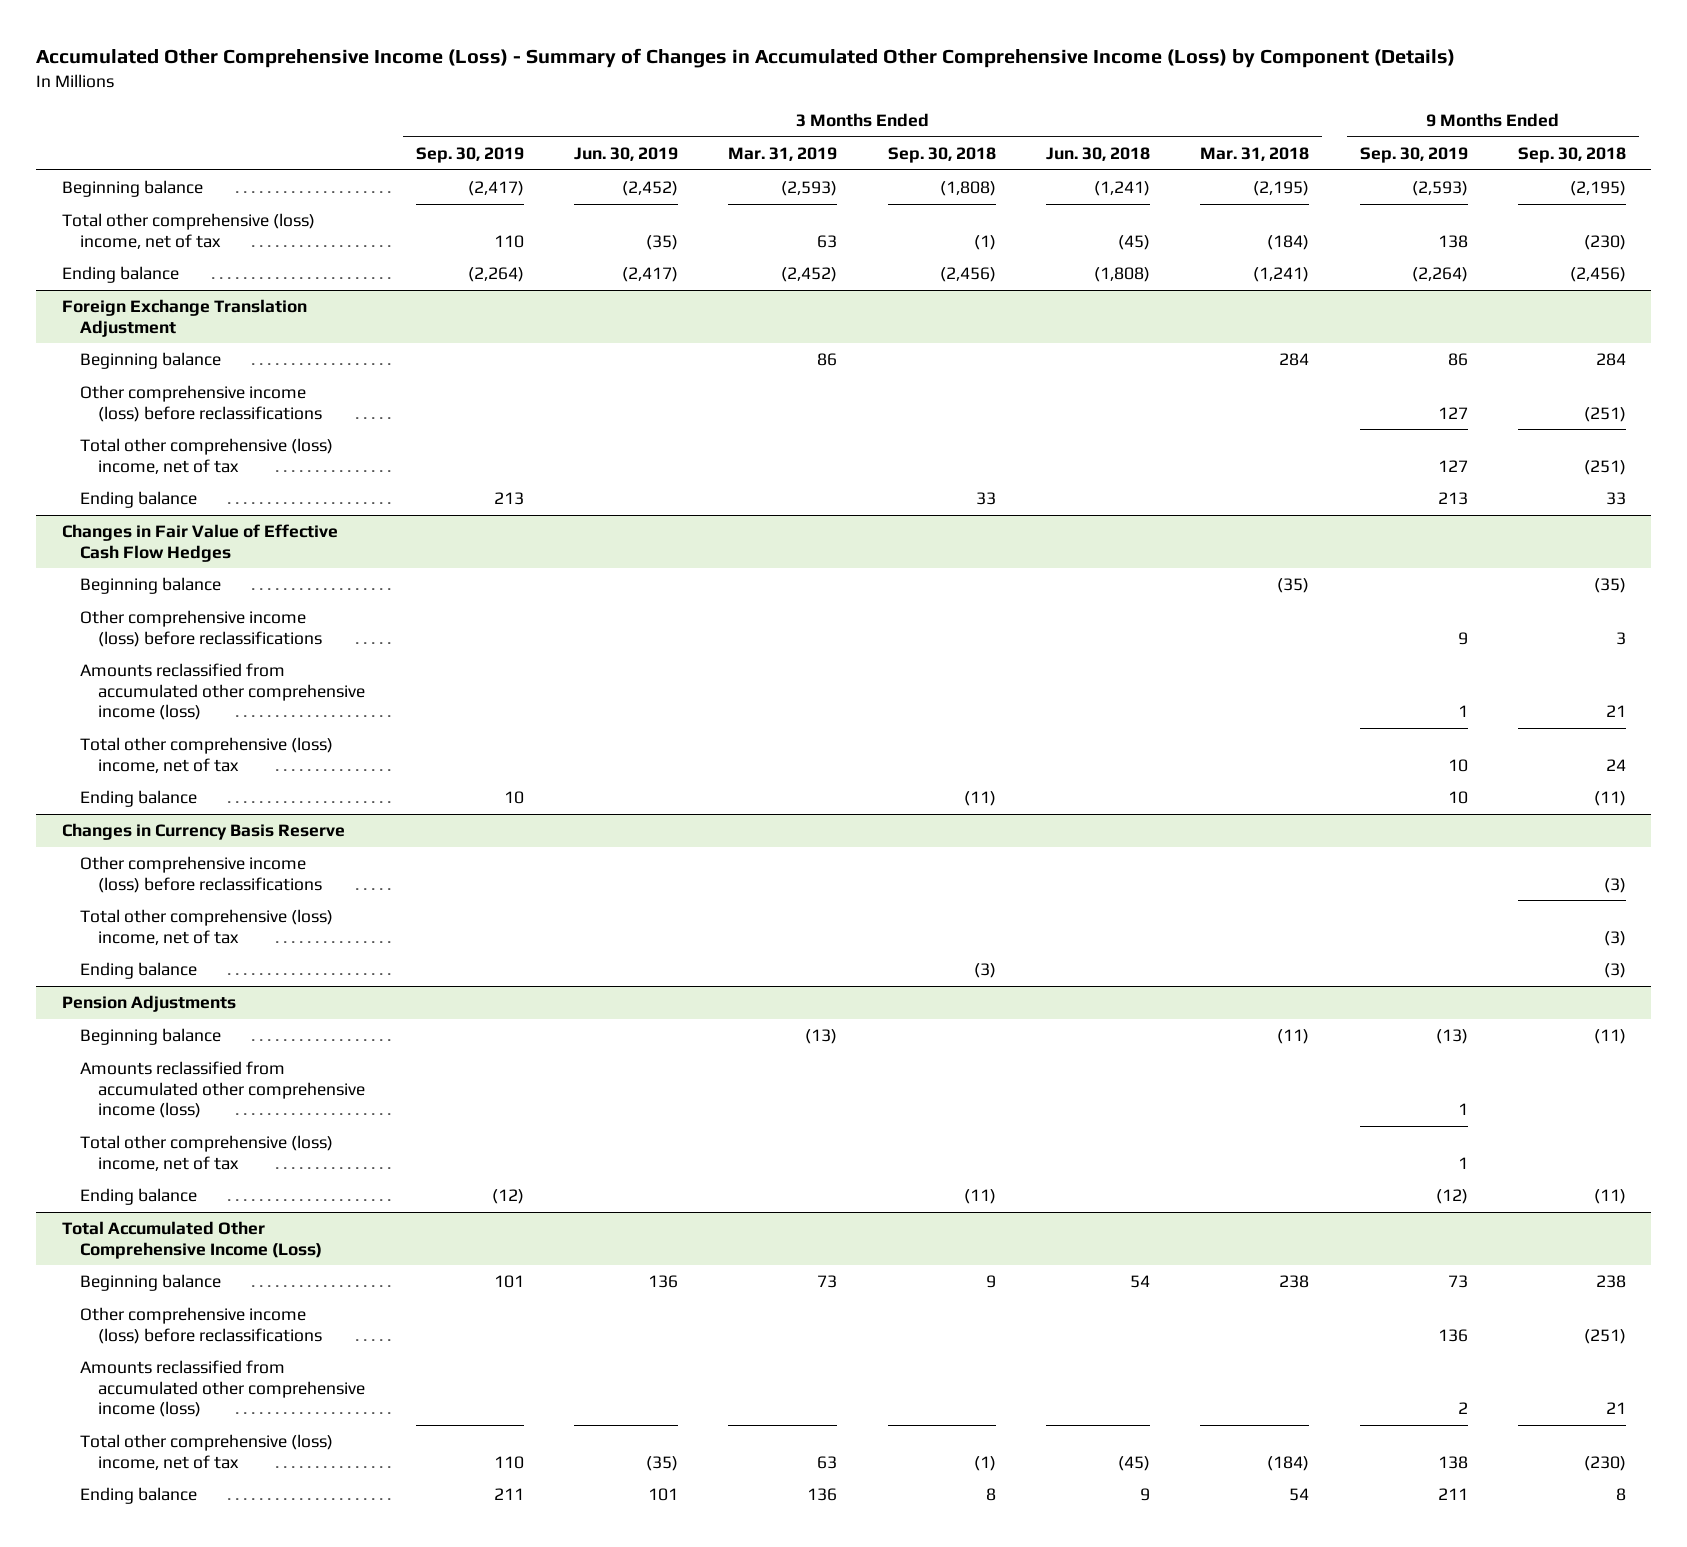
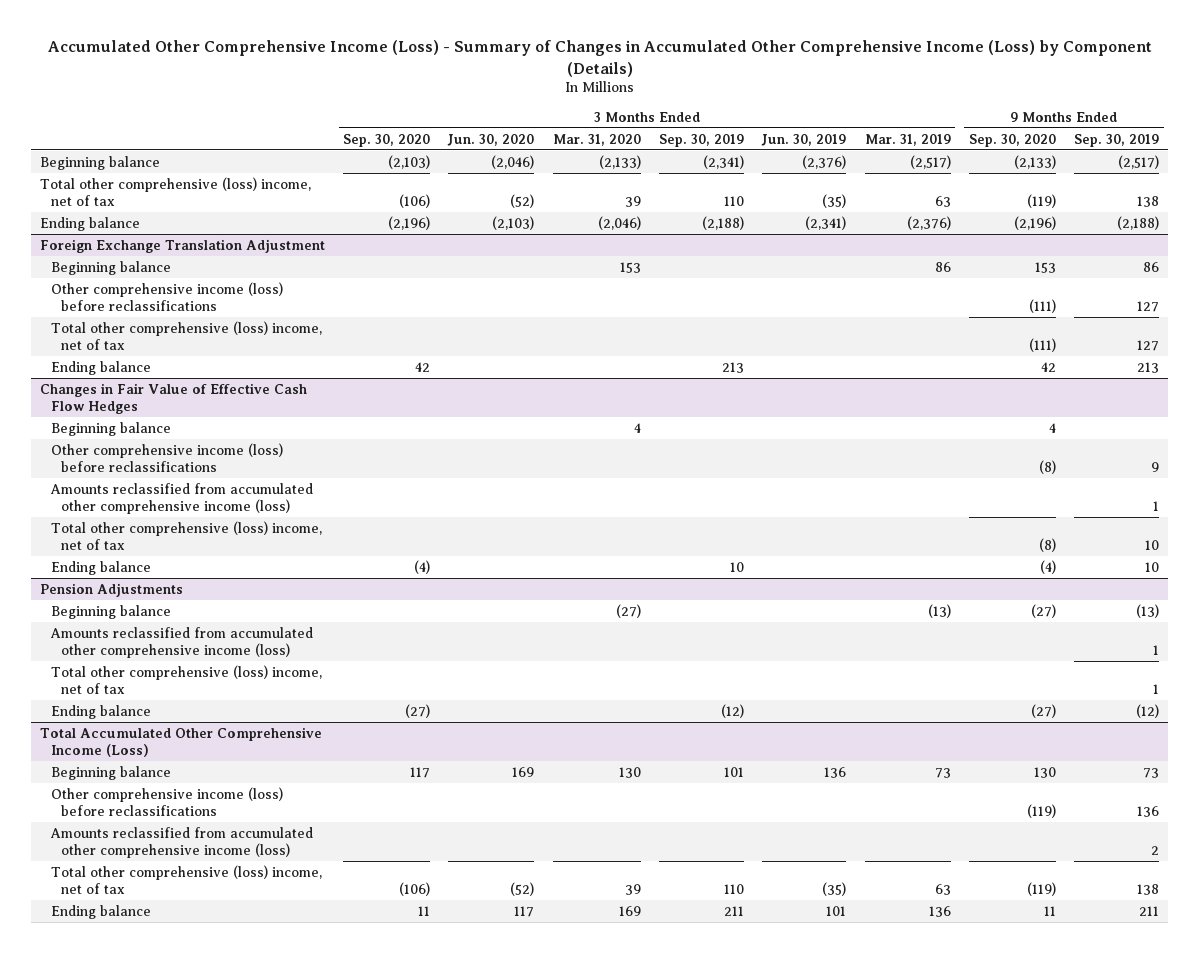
[887,146,996,163] Sep. 30, 2018 -> none
[1046,146,1151,161] Jun. 30, 2018 -> none
[1200,146,1310,161] Mar. 31, 2018 -> none
[1517,146,1626,163] Sep. 30, 2018 -> none
none -> [343,133,431,147] Sep. 30, 2020
none -> [447,133,535,146] Jun. 30, 2020
none -> [552,133,641,146] Mar. 31, 2020
none -> [968,133,1056,147] Sep. 30, 2020
[467,180,524,196] (2,417) -> [703,154,745,169] (2,341)
[622,180,679,196] (2,452) -> [802,154,847,169] (2,376)
[781,180,838,196] (2,593) -> [909,154,951,169] (2,517)
[1411,180,1468,196] (2,593) -> [1118,154,1160,169] (2,517)
[467,266,524,282] (2,264) -> [702,215,745,230] (2,188)
[622,266,679,282] (2,417) -> [805,215,847,230] (2,341)
[781,266,838,282] (2,452) -> [906,215,951,230] (2,376)
[1411,266,1468,282] (2,264) -> [1117,215,1160,230] (2,188)
[61,822,345,840] Changes in Currency Basis Reserve -> none
[79,855,323,893] Other comprehensive income (loss) before reclassifications -> none
[79,908,333,945] Total other comprehensive (loss) income, net of tax -> none
[79,961,197,979] Ending balance -> none

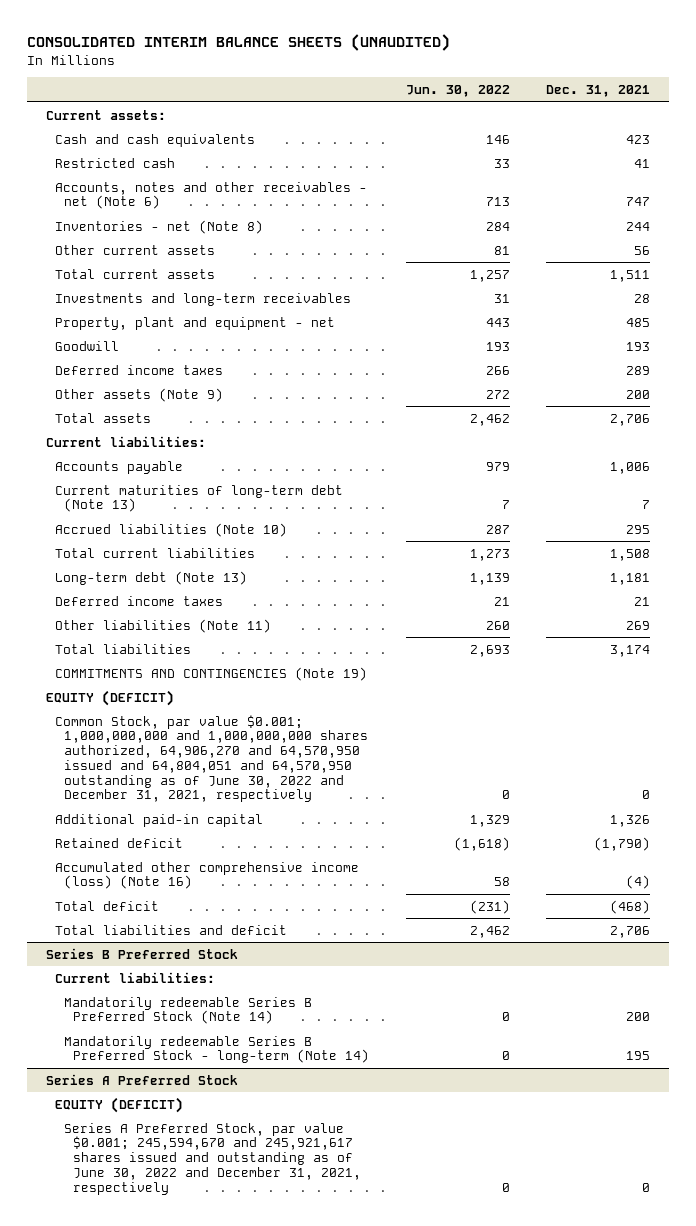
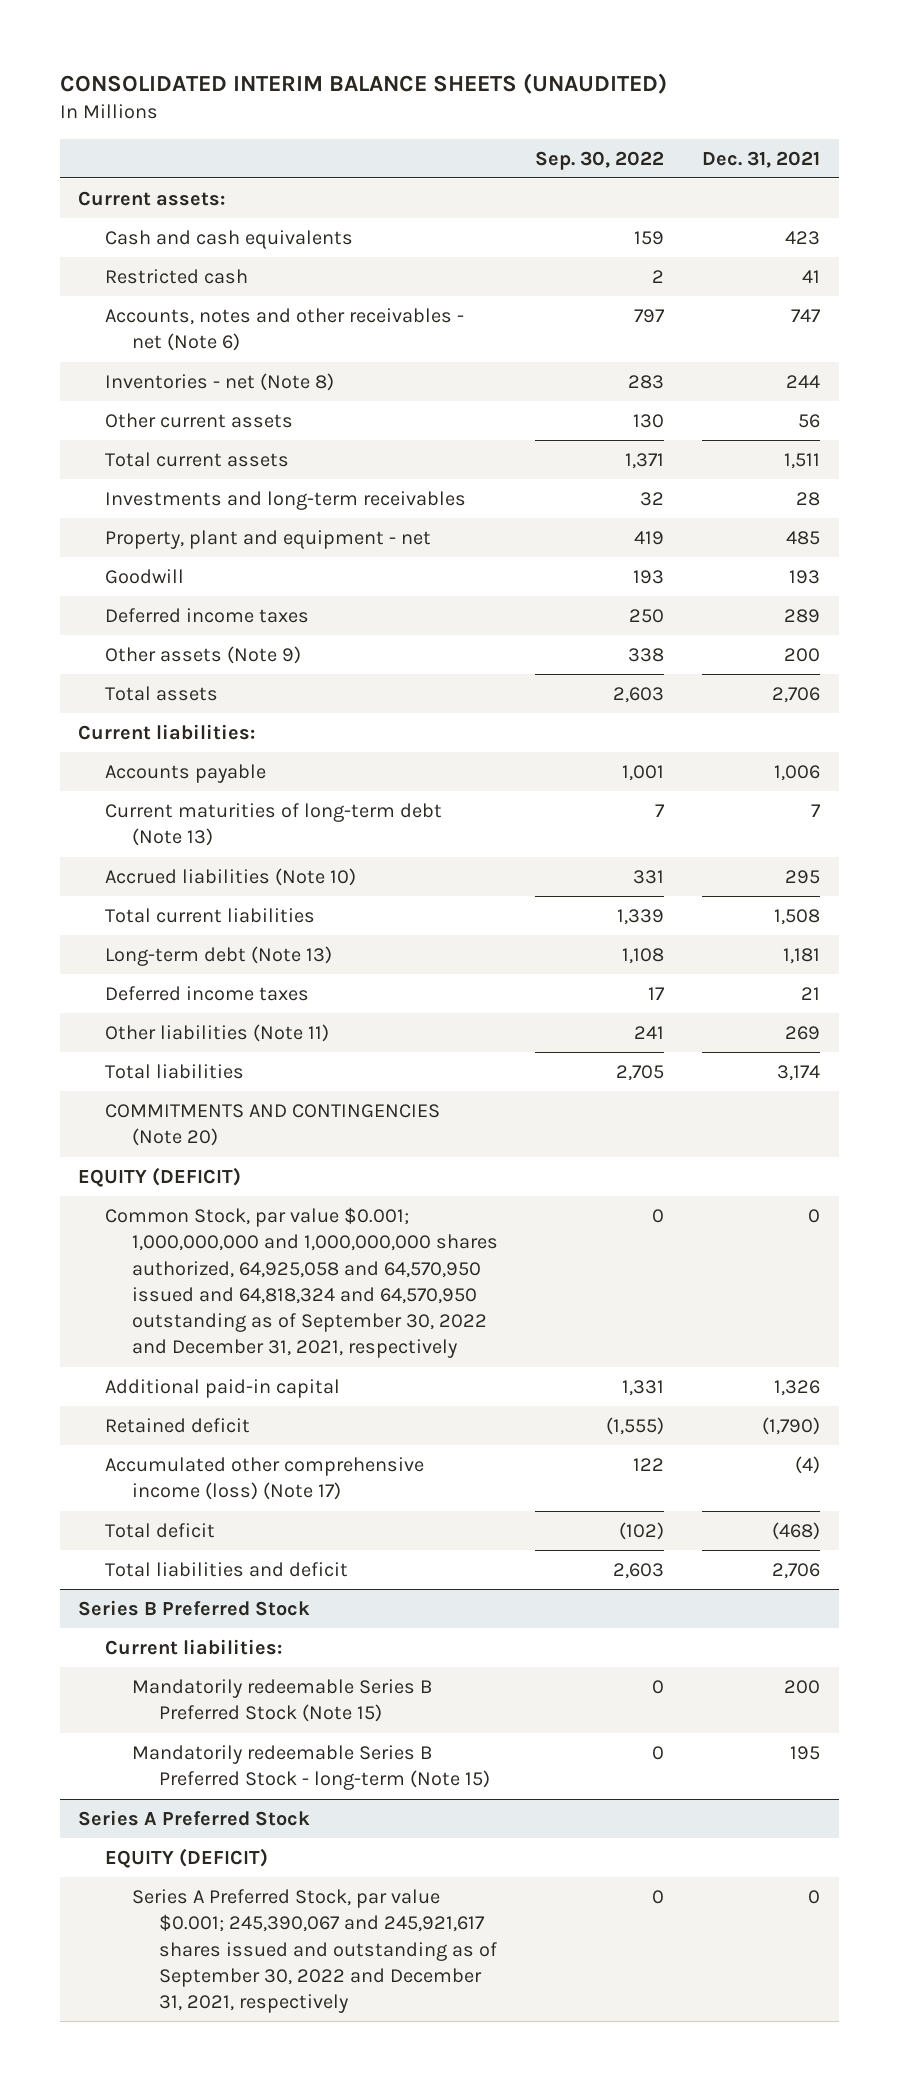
[405,85,510,98] Jun. 30, 2022 -> none
none -> [535,150,665,170] Sep. 30, 2022
[54,666,367,681] COMMITMENTS AND CONTINGENCIES (Note 19) -> [105,1104,441,1147] COMMITMENTS AND CONTINGENCIES (Note 20)
[54,714,368,803] Common Stock, par value $0.001; 1,000,000,000 and 1,000,000,000 shares authorized, 64,906,270 and 64,570,950 issued and 64,804,051 and 64,570,950 outstanding as of June 30, 2022 and December 31, 2021, respectively -> [105,1207,498,1359] Common Stock, par value $0.001; 1,000,000,000 and 1,000,000,000 shares authorized, 64,925,058 and 64,570,950 issued and 64,818,324 and 64,570,950 outstanding as of September 30, 2022 and December 31, 2021, respectively
[54,861,359,890] Accumulated other comprehensive income (loss) (Note 16) -> [105,1457,425,1501] Accumulated other comprehensive income (loss) (Note 17)
[63,996,312,1025] Mandatorily redeemable Series B Preferred Stock (Note 14) -> [131,1679,432,1723] Mandatorily redeemable Series B Preferred Stock (Note 15)
[63,1035,369,1064] Mandatorily redeemable Series B Preferred Stock - long-term (Note 14) -> [131,1745,490,1791] Mandatorily redeemable Series B Preferred Stock - long-term (Note 15)
[63,1122,361,1195] Series A Preferred Stock, par value $0.001; 245,594,670 and 245,921,617 shares issued and outstanding as of June 30, 2022 and December 31, 2021, respectively -> [131,1889,497,2014] Series A Preferred Stock, par value $0.001; 245,390,067 and 245,921,617 shares issued and outstanding as of September 30, 2022 and December 31, 2021, respectively

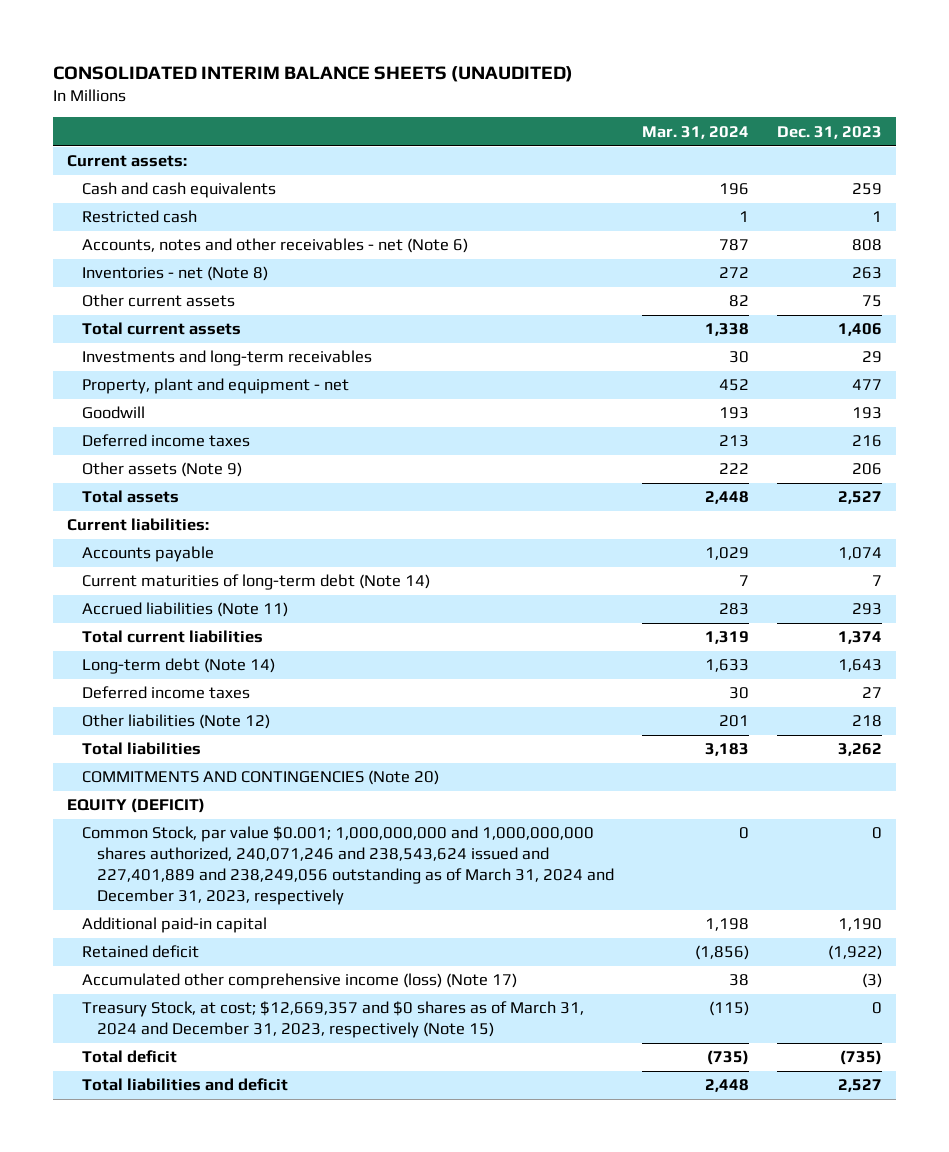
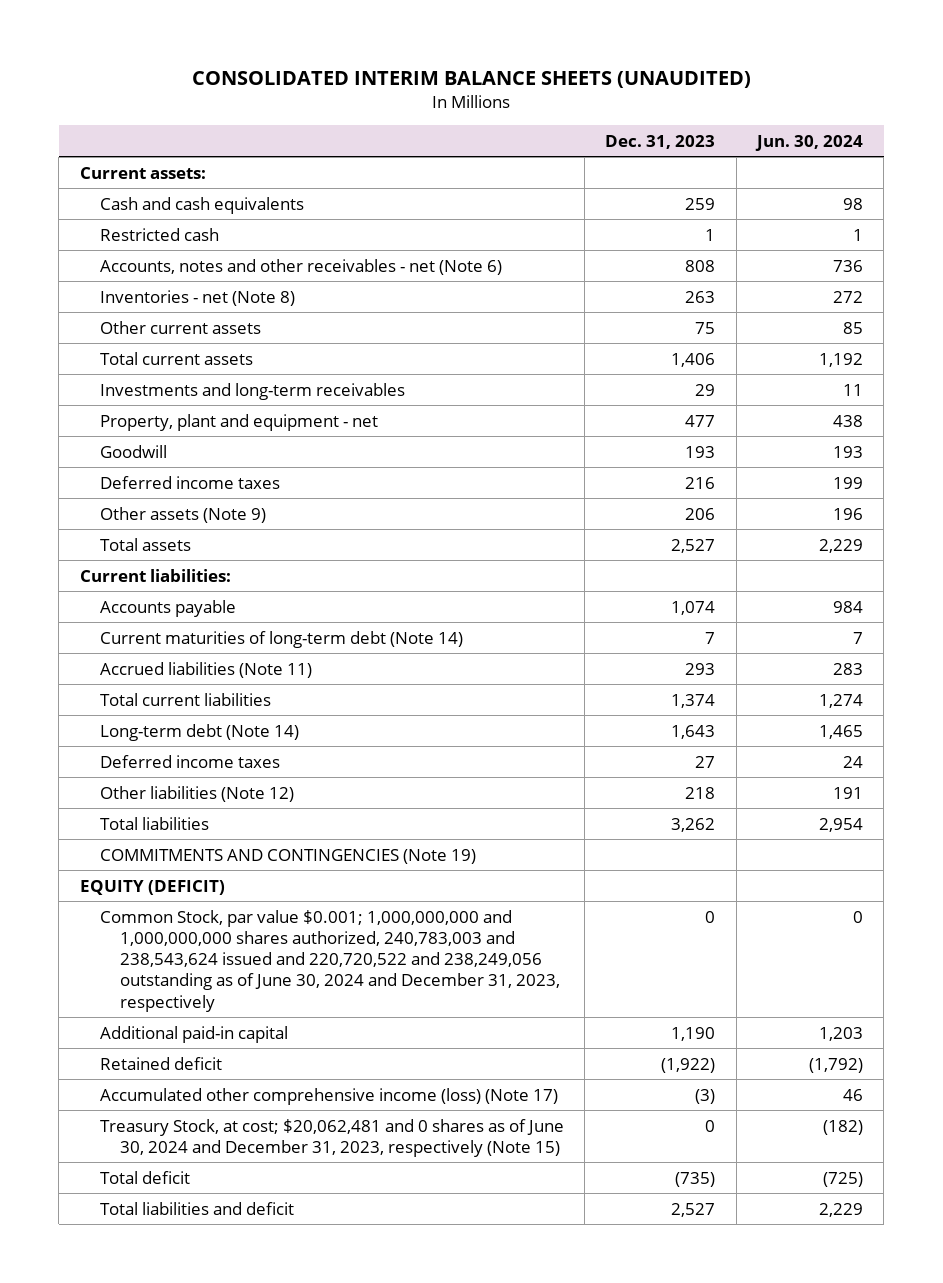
[641,125,749,139] Mar. 31, 2024 -> none
none -> [754,134,863,151] Jun. 30, 2024
[82,770,440,786] COMMITMENTS AND CONTINGENCIES (Note 20) -> [100,848,477,864] COMMITMENTS AND CONTINGENCIES (Note 19)
[82,826,614,906] Common Stock, par value $0.001; 1,000,000,000 and 1,000,000,000 shares authorized, 240,071,246 and 238,543,624 issued and 227,401,889 and 238,249,056 outstanding as of March 31, 2024 and December 31, 2023, respectively -> [100,909,561,1012] Common Stock, par value $0.001; 1,000,000,000 and 1,000,000,000 shares authorized, 240,783,003 and 238,543,624 issued and 220,720,522 and 238,249,056 outstanding as of June 30, 2024 and December 31, 2023, respectively
[82,1001,585,1039] Treasury Stock, at cost; $12,669,357 and $0 shares as of March 31, 2024 and December 31, 2023, respectively (Note 15) -> [100,1118,565,1157] Treasury Stock, at cost; $20,062,481 and 0 shares as of June 30, 2024 and December 31, 2023, respectively (Note 15)

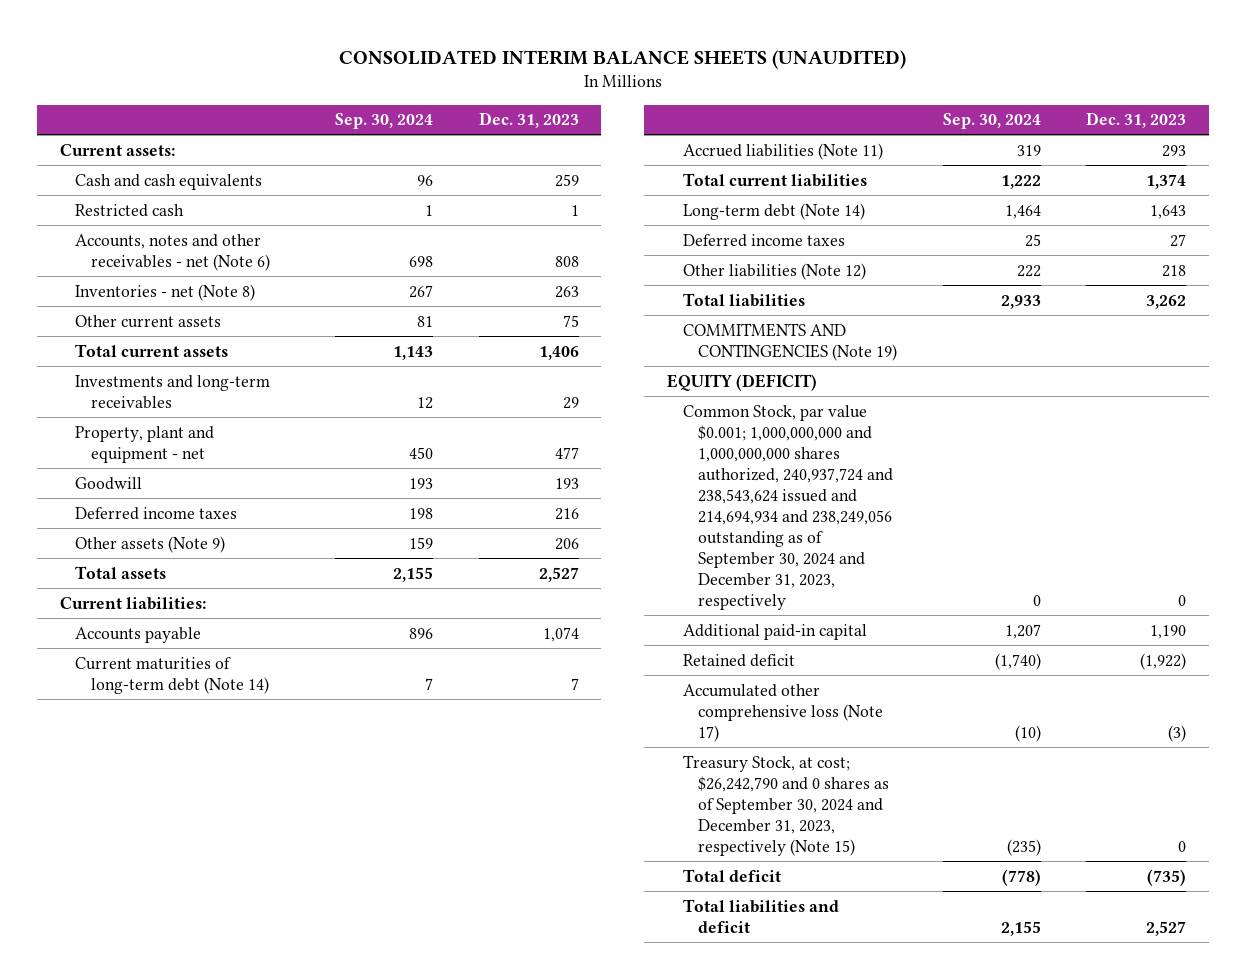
[754,134,863,151] Jun. 30, 2024 -> none
none -> [335,113,434,130] Sep. 30, 2024
[100,909,561,1012] Common Stock, par value $0.001; 1,000,000,000 and 1,000,000,000 shares authorized, 240,783,003 and 238,543,624 issued and 220,720,522 and 238,249,056 outstanding as of June 30, 2024 and December 31, 2023, respectively -> [682,404,894,610] Common Stock, par value $0.001; 1,000,000,000 and 1,000,000,000 shares authorized, 240,937,724 and 238,543,624 issued and 214,694,934 and 238,249,056 outstanding as of September 30, 2024 and December 31, 2023, respectively
[100,1087,559,1105] Accumulated other comprehensive income (loss) (Note 17) -> [682,683,884,742] Accumulated other comprehensive loss (Note 17)
[100,1118,565,1157] Treasury Stock, at cost; $20,062,481 and 0 shares as of June 30, 2024 and December 31, 2023, respectively (Note 15) -> [682,754,890,856] Treasury Stock, at cost; $26,242,790 and 0 shares as of September 30, 2024 and December 31, 2023, respectively (Note 15)

